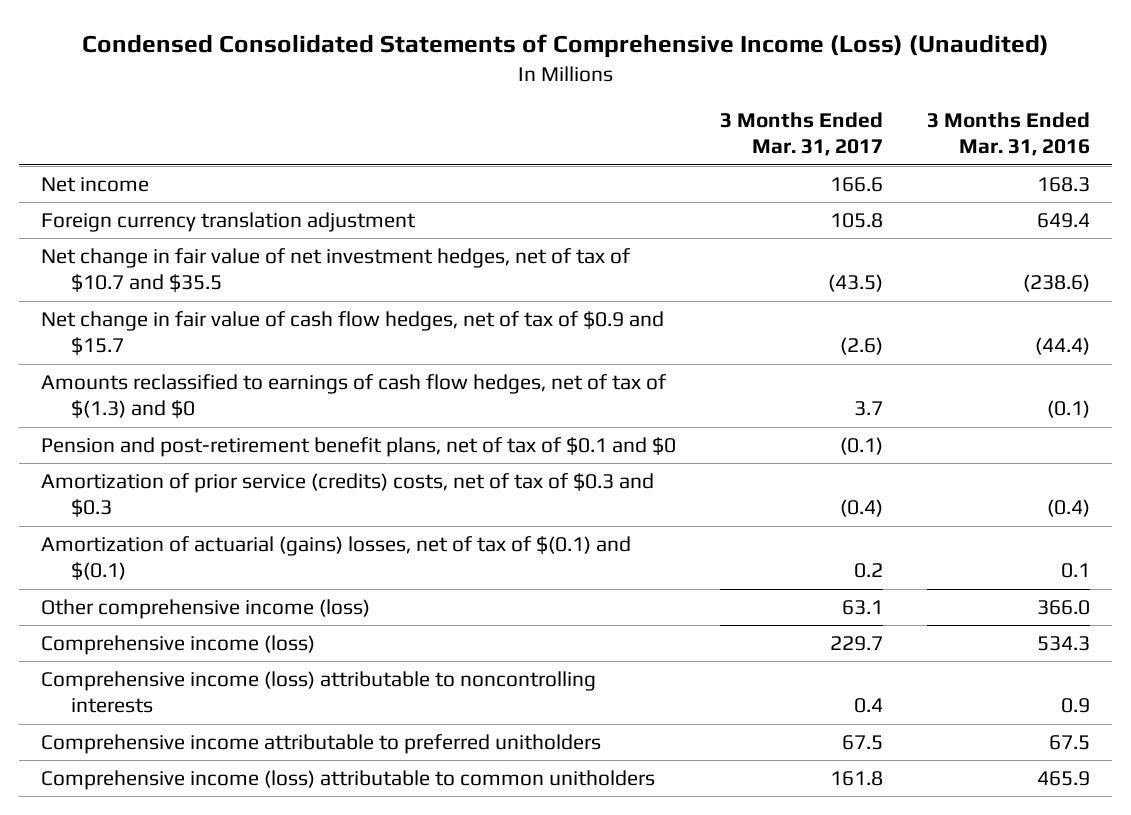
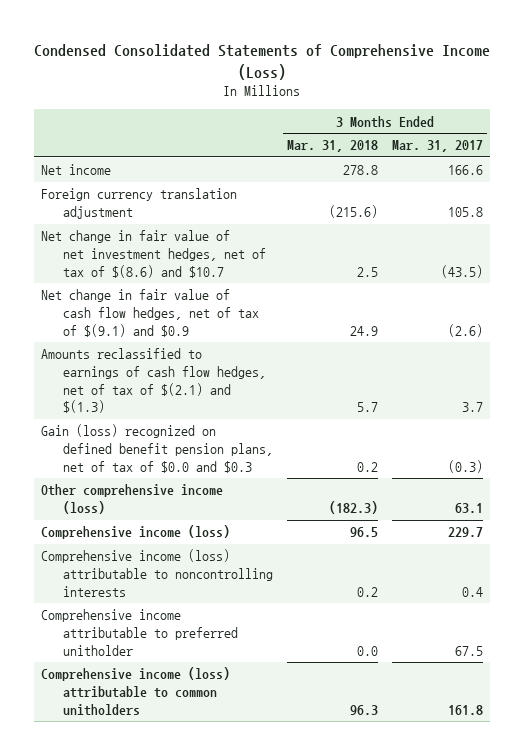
[81,34,1049,59] Condensed Consolidated Statements of Comprehensive Income (Loss) (Unaudited) -> [34,44,491,80] Condensed Consolidated Statements of Comprehensive Income (Loss)
[927,112,1091,157] 3 Months Ended Mar. 31, 2016 -> none
none -> [287,140,379,153] Mar. 31, 2018
[41,472,655,518] Amortization of prior service (credits) costs, net of tax of $0.3 and $0.3 -> none
[41,535,632,581] Amortization of actuarial (gains) losses, net of tax of $(0.1) and $(0.1) -> none
[41,247,632,293] Net change in fair value of net investment hedges, net of tax of $10.7 and $35.5 -> [40,230,266,278] Net change in fair value of net investment hedges, net of tax of $(8.6) and $10.7
[41,310,665,356] Net change in fair value of cash flow hedges, net of tax of $0.9 and $15.7 -> [40,289,259,337] Net change in fair value of cash flow hedges, net of tax of $(9.1) and $0.9
[41,373,668,419] Amounts reclassified to earnings of cash flow hedges, net of tax of $(1.3) and $0 -> [40,348,266,414] Amounts reclassified to earnings of cash flow hedges, net of tax of $(2.1) and $(1.3)
[41,436,677,457] Pension and post-retirement benefit plans, net of tax of $0.1 and $0 -> [40,424,273,473] Gain (loss) recognized on defined benefit pension plans, net of tax of $0.0 and $0.3
[840,436,884,455] (0.1) -> [448,459,484,473] (0.3)
[41,733,602,754] Comprehensive income attributable to preferred unitholders -> [40,609,238,656] Comprehensive income attributable to preferred unitholder

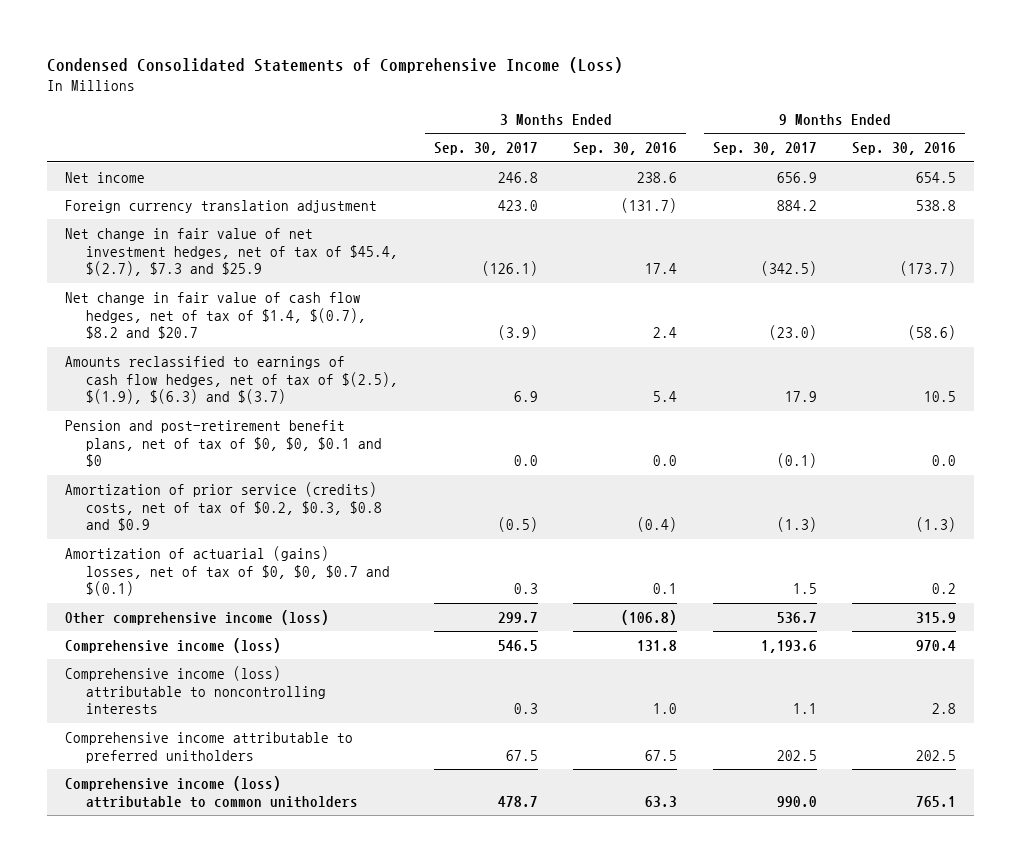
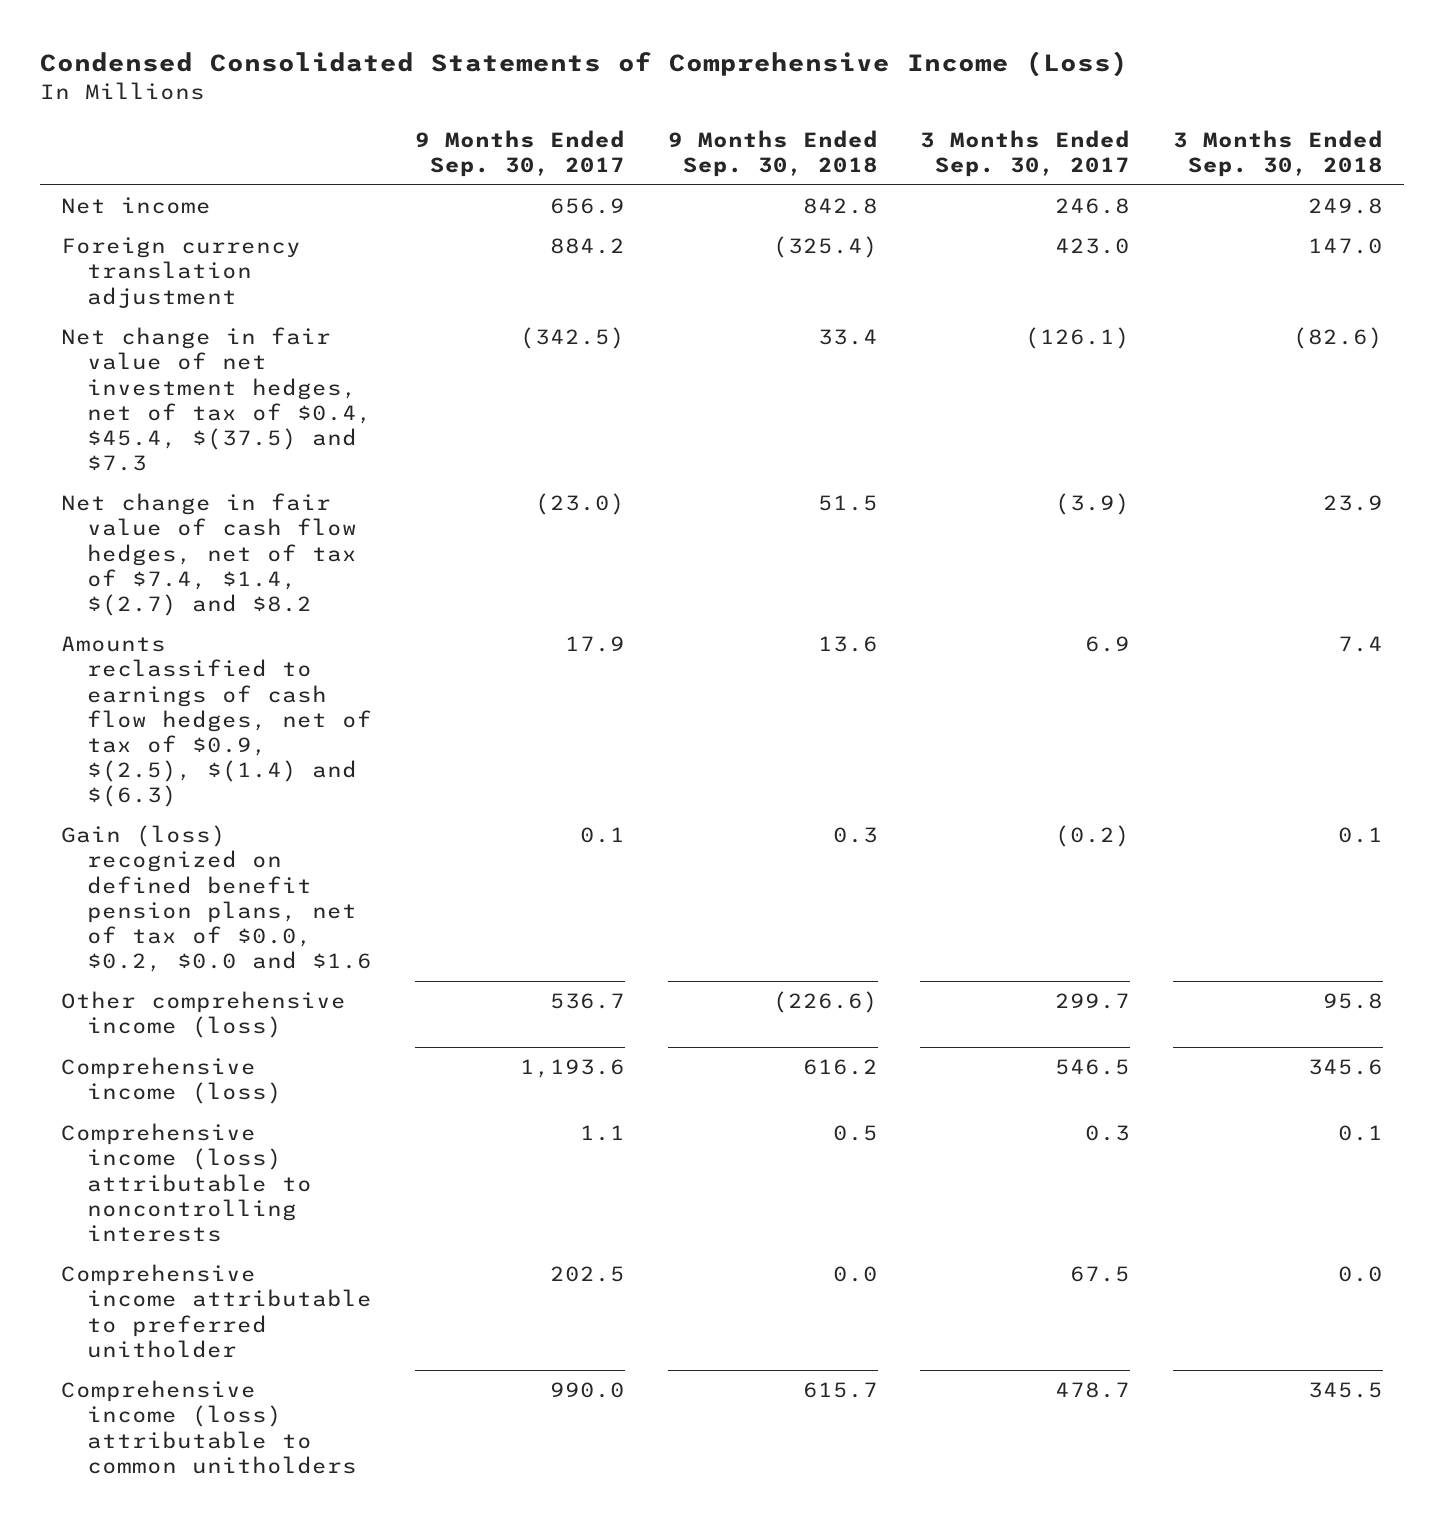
[573,142,678,156] Sep. 30, 2016 -> none
[852,142,957,156] Sep. 30, 2016 -> none
none -> [667,129,878,177] 9 Months Ended Sep. 30, 2018
none -> [1173,129,1384,177] 3 Months Ended Sep. 30, 2018
[64,481,383,532] Amortization of prior service (credits) costs, net of tax of $0.2, $0.3, $0.8 and $0.9 -> none
[64,545,391,597] Amortization of actuarial (gains) losses, net of tax of $0, $0, $0.7 and $(0.1) -> none
[64,227,399,277] Net change in fair value of net investment hedges, net of tax of $45.4, $(2.7), $7.3 and $25.9 -> [61,327,373,471] Net change in fair value of net investment hedges, net of tax of $0.4, $45.4, $(37.5) and $7.3
[64,291,367,340] Net change in fair value of cash flow hedges, net of tax of $1.4, $(0.7), $8.2 and $20.7 -> [61,493,358,616] Net change in fair value of cash flow hedges, net of tax of $7.4, $1.4, $(2.7) and $8.2
[64,355,399,405] Amounts reclassified to earnings of cash flow hedges, net of tax of $(2.5), $(1.9), $(6.3) and $(3.7) -> [61,636,373,808] Amounts reclassified to earnings of cash flow hedges, net of tax of $0.9, $(2.5), $(1.4) and $(6.3)
[64,419,383,468] Pension and post-retirement benefit plans, net of tax of $0, $0, $0.1 and $0 -> [61,825,373,972] Gain (loss) recognized on defined benefit pension plans, net of tax of $0.0, $0.2, $0.0 and $1.6
[513,455,538,467] 0.0 -> [1055,825,1131,848] (0.2)
[776,453,817,469] (0.1) -> [579,827,625,844] 0.1
[64,731,353,763] Comprehensive income attributable to preferred unitholders -> [61,1264,373,1358] Comprehensive income attributable to preferred unitholder

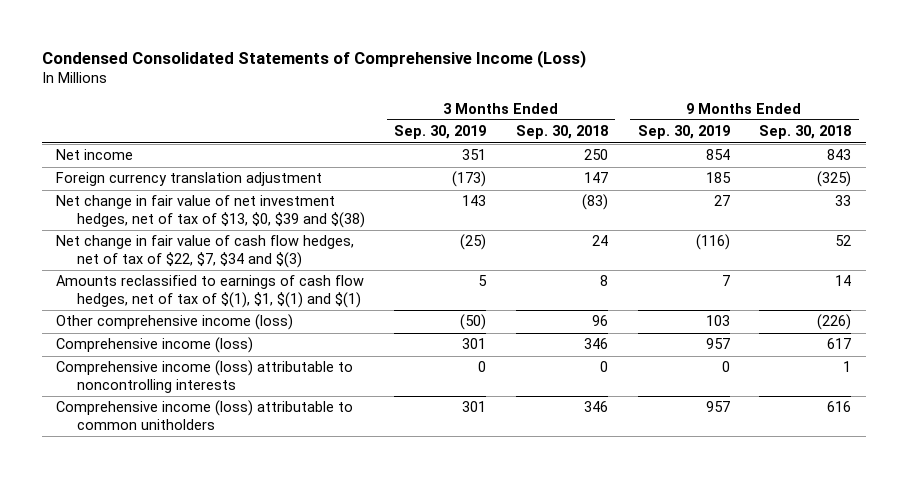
[414,129,625,177] 9 Months Ended Sep. 30, 2017 -> none
[920,129,1131,177] 3 Months Ended Sep. 30, 2017 -> none
none -> [394,125,487,140] Sep. 30, 2019
none -> [637,125,730,140] Sep. 30, 2019
[61,825,373,972] Gain (loss) recognized on defined benefit pension plans, net of tax of $0.0, $0.2, $0.0 and $1.6 -> none
[61,1264,373,1358] Comprehensive income attributable to preferred unitholder -> none
[802,198,878,215] 842.8 -> [827,149,852,161] 843
[1308,198,1384,215] 249.8 -> [584,149,609,161] 250
[772,236,878,259] (325.4) -> [817,171,852,188] (325)
[1308,238,1384,255] 147.0 -> [584,172,609,184] 147
[61,327,373,471] Net change in fair value of net investment hedges, net of tax of $0.4, $45.4, $(37.5) and $7.3 -> [56,195,365,228] Net change in fair value of net investment hedges, net of tax of $13, $0, $39 and $(38)
[817,329,878,346] 33.4 -> [835,195,852,207] 33
[1293,327,1384,350] (82.6) -> [582,194,609,211] (83)
[61,493,358,616] Net change in fair value of cash flow hedges, net of tax of $7.4, $1.4, $(2.7) and $8.2 -> [56,235,355,268] Net change in fair value of cash flow hedges, net of tax of $22, $7, $34 and $(3)
[817,495,878,512] 51.5 -> [835,235,852,247] 52
[1323,495,1384,512] 23.9 -> [592,235,609,247] 24
[61,636,373,808] Amounts reclassified to earnings of cash flow hedges, net of tax of $0.9, $(2.5), $(1.4) and $(6.3) -> [56,275,365,308] Amounts reclassified to earnings of cash flow hedges, net of tax of $(1), $1, $(1) and $(1)
[817,636,878,653] 13.6 -> [835,275,852,287] 14
[1338,636,1384,653] 7.4 -> [600,275,609,287] 8
[772,991,878,1014] (226.6) -> [817,314,852,331] (226)
[1323,993,1384,1010] 95.8 -> [592,315,609,327] 96
[802,1059,878,1076] 616.2 -> [827,338,852,350] 617
[1308,1059,1384,1076] 345.6 -> [584,338,609,350] 346
[832,1125,878,1142] 0.5 -> [843,361,852,373] 1
[1338,1125,1384,1142] 0.1 -> [600,361,609,373] 0
[802,1382,878,1399] 615.7 -> [827,401,852,413] 616
[1308,1382,1384,1399] 345.5 -> [584,401,609,413] 346

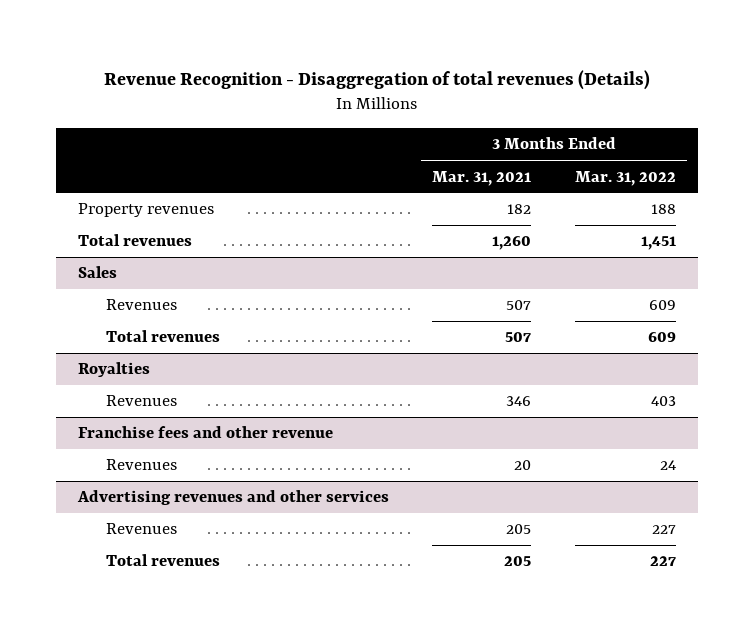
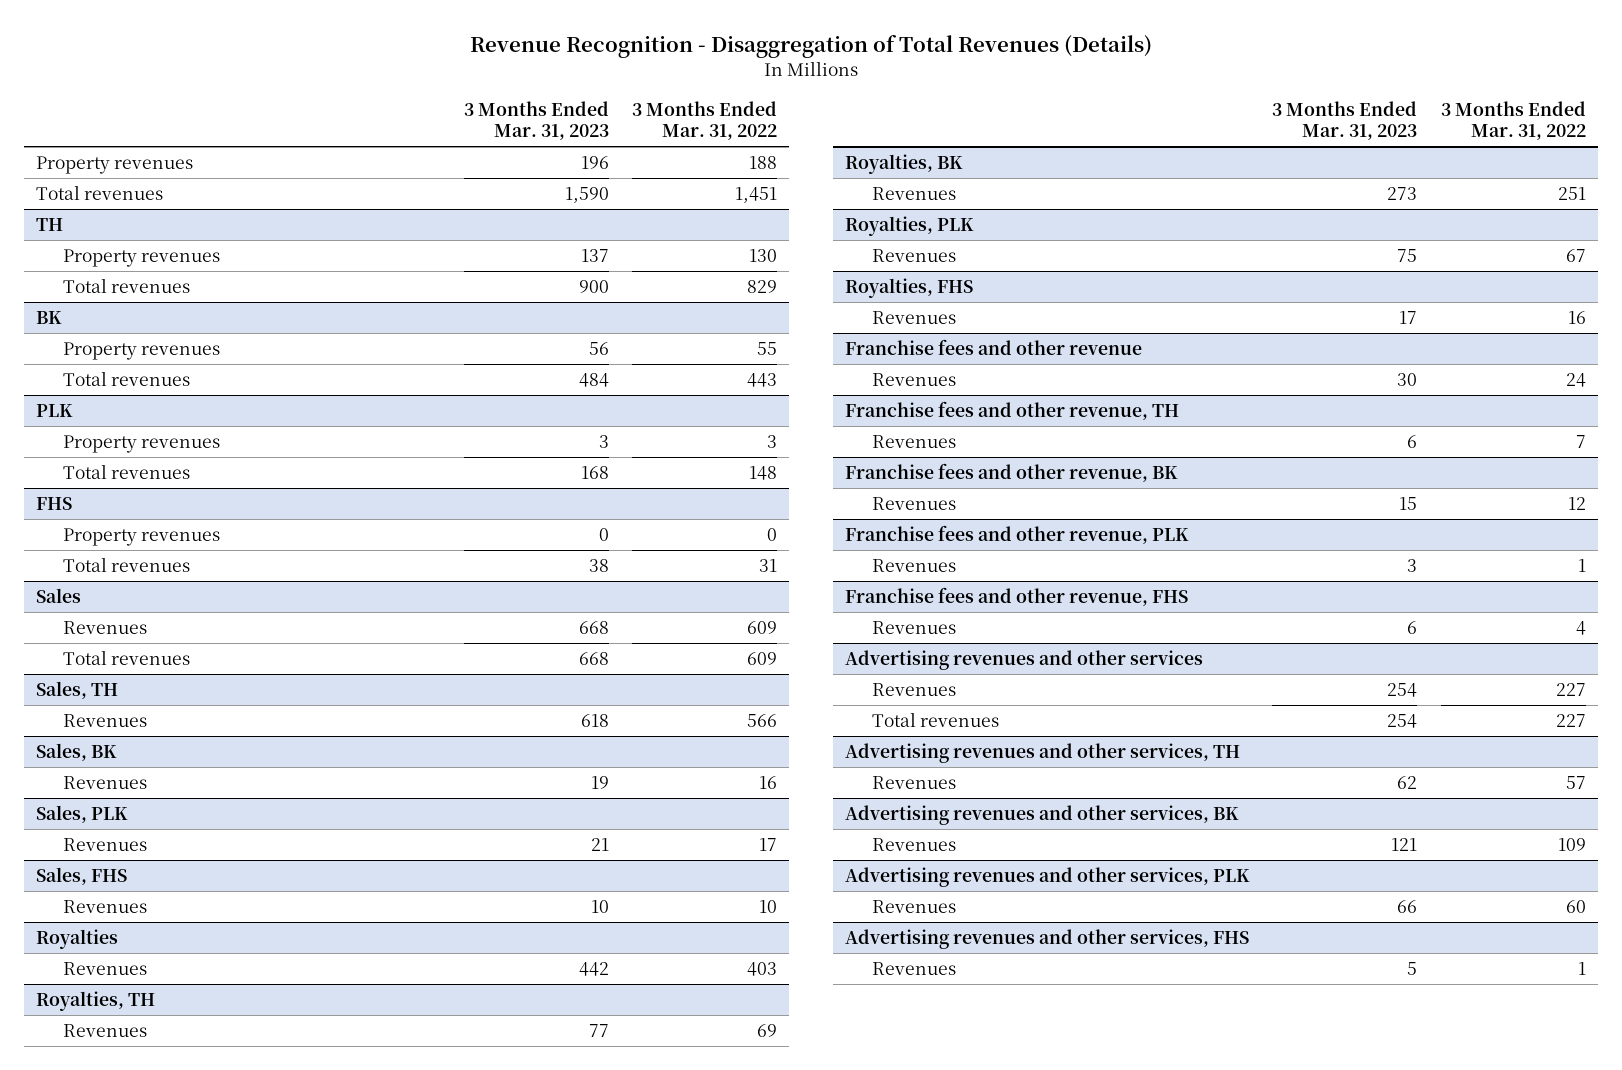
[103,69,650,90] Revenue Recognition - Disaggregation of total revenues (Details) -> [469,34,1152,58] Revenue Recognition - Disaggregation of Total Revenues (Details)
[432,170,532,186] Mar. 31, 2021 -> none
none -> [463,100,609,141] 3 Months Ended Mar. 31, 2023
none -> [36,217,64,231] TH
none -> [63,248,221,267] Property revenues
none -> [63,277,191,293] Total revenues
none -> [36,310,63,324] BK
none -> [63,341,221,360] Property revenues
none -> [63,370,191,386] Total revenues
none -> [36,403,74,417] PLK
none -> [63,434,221,453] Property revenues
none -> [63,463,191,479] Total revenues
none -> [36,496,73,510] FHS
none -> [63,527,221,546] Property revenues
none -> [63,556,191,572] Total revenues
none -> [36,680,119,699] Sales, TH
none -> [63,713,148,727] Revenues
none -> [36,742,118,761] Sales, BK
none -> [63,775,148,789] Revenues
none -> [36,804,129,823] Sales, PLK
none -> [63,837,148,851] Revenues
none -> [36,866,128,885] Sales, FHS
none -> [63,899,148,913] Revenues
none -> [36,990,156,1011] Royalties, TH
none -> [63,1023,148,1037] Revenues
none -> [844,153,963,174] Royalties, BK
none -> [871,186,956,200] Revenues
none -> [844,215,974,236] Royalties, PLK
none -> [871,248,956,262] Revenues
none -> [844,277,973,298] Royalties, FHS
none -> [871,310,956,324] Revenues
none -> [844,400,1179,420] Franchise fees and other revenue, TH
none -> [871,434,956,448] Revenues
none -> [844,462,1178,482] Franchise fees and other revenue, BK
none -> [871,496,956,510] Revenues
none -> [844,524,1189,544] Franchise fees and other revenue, PLK
none -> [871,558,956,572] Revenues
none -> [844,586,1188,606] Franchise fees and other revenue, FHS
none -> [871,620,956,634] Revenues
none -> [844,742,1240,763] Advertising revenues and other services, TH
none -> [871,775,956,789] Revenues
none -> [844,804,1239,825] Advertising revenues and other services, BK
none -> [871,837,956,851] Revenues
none -> [844,866,1250,887] Advertising revenues and other services, PLK
none -> [871,899,956,913] Revenues
none -> [844,928,1249,949] Advertising revenues and other services, FHS
none -> [871,961,956,975] Revenues

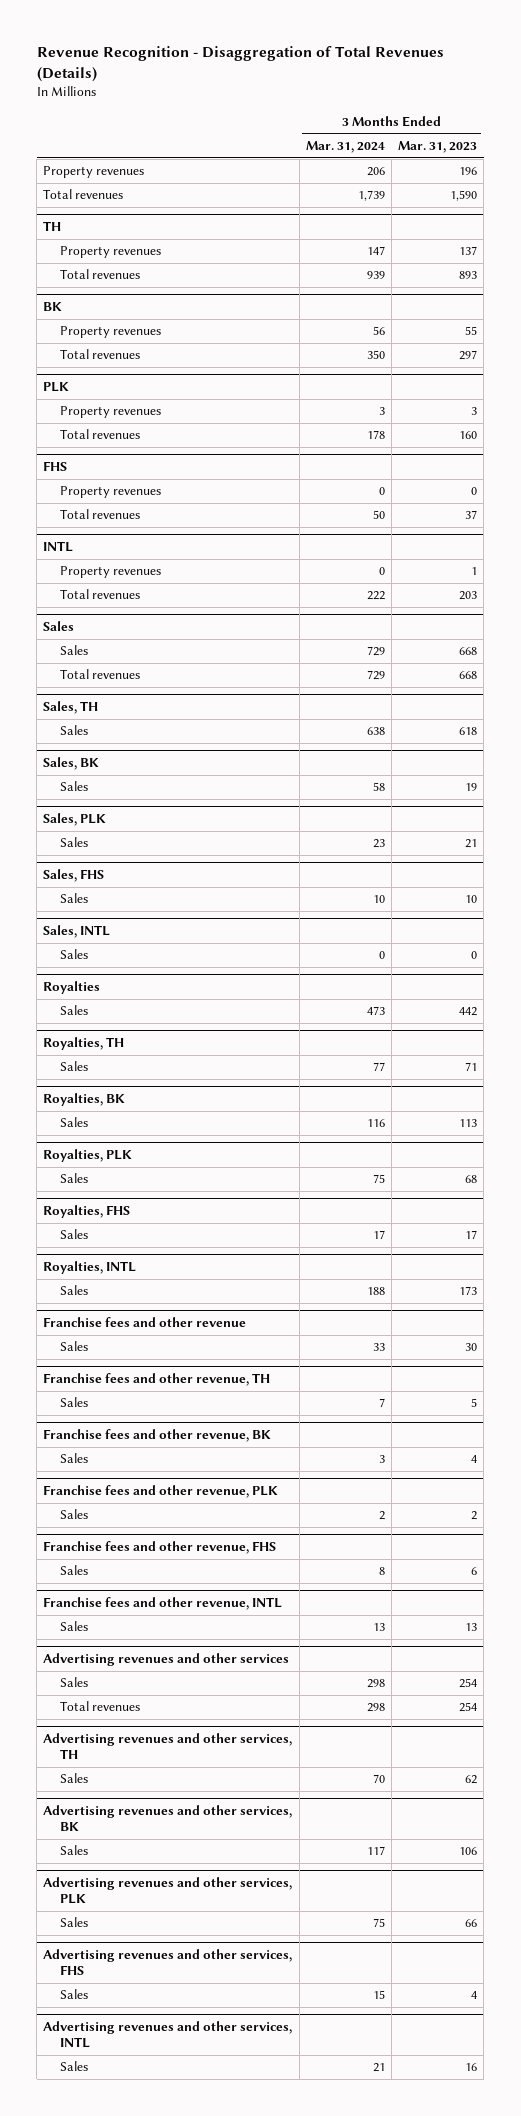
[632,100,778,141] 3 Months Ended Mar. 31, 2022 -> none
none -> [305,140,385,153] Mar. 31, 2024
[578,279,609,293] 900 -> [459,271,478,280] 893
[588,341,609,355] 56 -> [465,326,478,336] 55
[578,372,609,387] 484 -> [459,350,478,361] 297
[580,465,609,479] 168 -> [459,431,478,440] 160
[588,558,609,572] 38 -> [465,510,478,520] 37
none -> [43,541,74,553] INTL
none -> [60,566,162,579] Property revenues
none -> [60,589,141,600] Total revenues
[63,620,148,634] Revenues -> [60,645,89,656] Sales
[63,713,148,727] Revenues -> [60,725,89,736] Sales
[63,775,148,789] Revenues -> [60,781,89,792] Sales
[63,837,148,851] Revenues -> [60,837,89,848] Sales
[63,899,148,913] Revenues -> [60,893,89,904] Sales
none -> [43,925,111,939] Sales, INTL
none -> [60,949,89,960] Sales
[63,961,148,975] Revenues -> [60,1005,89,1016] Sales
[63,1023,148,1037] Revenues -> none
none -> [60,1061,89,1072] Sales
[871,186,956,200] Revenues -> none
none -> [60,1117,89,1128] Sales
[871,248,956,262] Revenues -> none
none -> [60,1173,89,1184] Sales
[871,310,956,324] Revenues -> [60,1229,89,1240] Sales
none -> [43,1261,137,1275] Royalties, INTL
none -> [60,1285,89,1296] Sales
[871,372,956,386] Revenues -> [60,1341,89,1352] Sales
[871,434,956,448] Revenues -> none
none -> [60,1397,89,1408] Sales
[871,496,956,510] Revenues -> none
none -> [60,1453,89,1464] Sales
[871,558,956,572] Revenues -> none
none -> [60,1509,89,1520] Sales
[871,620,956,634] Revenues -> [60,1565,89,1576] Sales
none -> [43,1597,283,1611] Franchise fees and other revenue, INTL
none -> [60,1621,89,1632] Sales
[871,682,956,696] Revenues -> [60,1677,89,1688] Sales
[871,775,956,789] Revenues -> [60,1773,89,1784] Sales
[871,837,956,851] Revenues -> none
none -> [60,1845,89,1856] Sales
[871,899,956,913] Revenues -> [60,1917,89,1928] Sales
[871,961,956,975] Revenues -> none
none -> [60,1989,89,2000] Sales
none -> [43,2021,293,2048] Advertising revenues and other services, INTL
none -> [60,2061,89,2072] Sales

